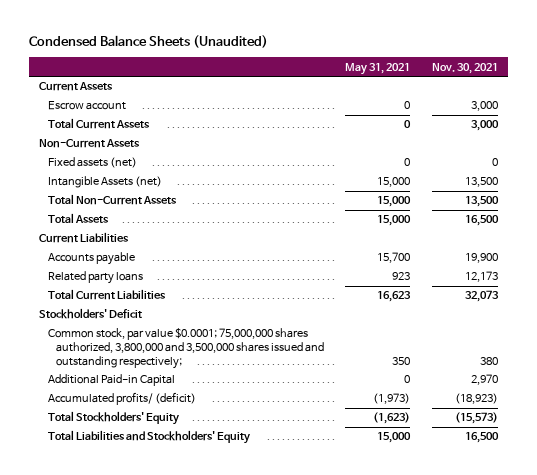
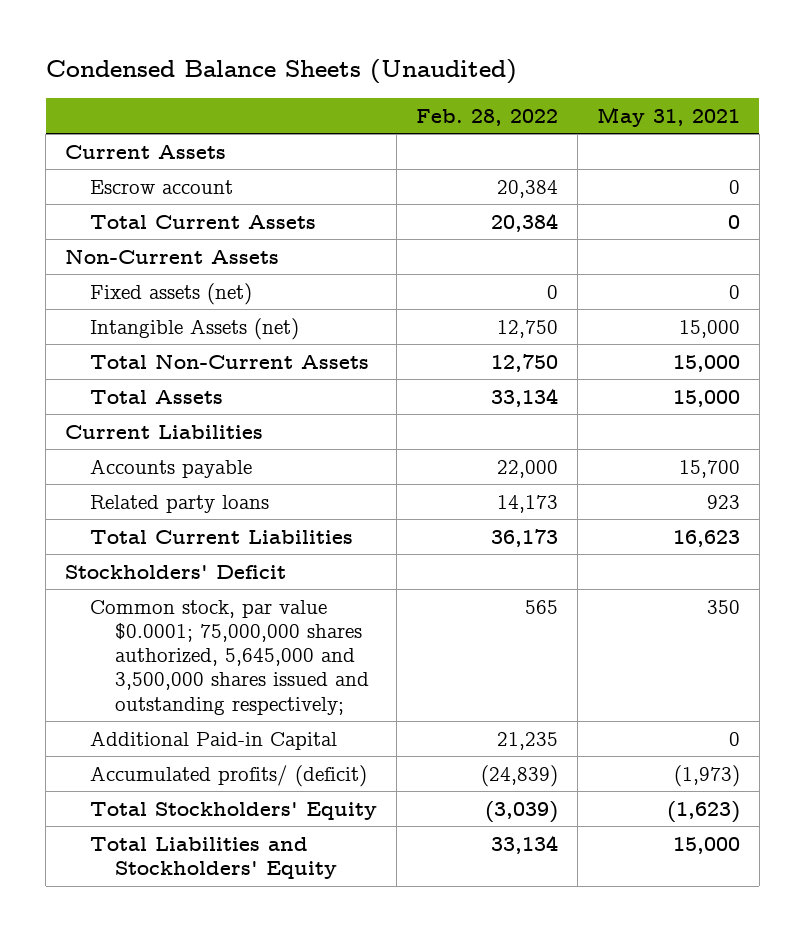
[431,62,498,74] Nov. 30, 2021 -> none
none -> [416,108,559,126] Feb. 28, 2022
[47,328,325,369] Common stock, par value $0.0001; 75,000,000 shares authorized, 3,800,000 and 3,500,000 shares issued and outstanding respectively; -> [90,599,370,715] Common stock, par value $0.0001; 75,000,000 shares authorized, 5,645,000 and 3,500,000 shares issued and outstanding respectively;

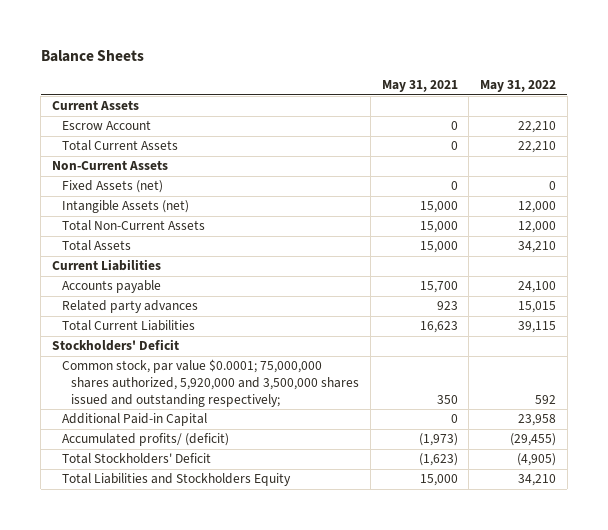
[45,59,517,85] Condensed Balance Sheets (Unaudited) -> [40,50,144,63] Balance Sheets
[416,108,559,126] Feb. 28, 2022 -> none
none -> [479,80,556,93] May 31, 2022
[90,179,234,194] Escrow account -> [61,120,151,131] Escrow Account
[90,282,253,305] Fixed assets (net) -> [61,180,163,194] Fixed Assets (net)
[90,494,270,513] Related party loans -> [61,300,198,314] Related party advances
[90,599,370,715] Common stock, par value $0.0001; 75,000,000 shares authorized, 5,645,000 and 3,500,000 shares issued and outstanding respectively; -> [61,359,360,407] Common stock, par value $0.0001; 75,000,000 shares authorized, 5,920,000 and 3,500,000 shares issued and outstanding respectively;
[90,801,378,820] Total Stockholders' Equity -> [61,453,211,465] Total Stockholders' Deficit
[90,836,338,880] Total Liabilities and Stockholders' Equity -> [61,473,291,487] Total Liabilities and Stockholders Equity

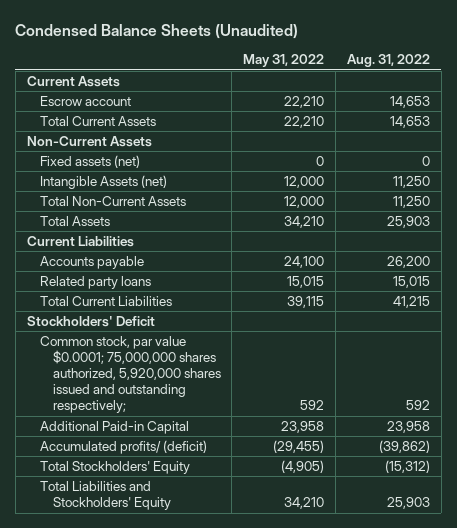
[40,50,144,63] Balance Sheets -> [15,23,299,39] Condensed Balance Sheets (Unaudited)
[381,80,458,93] May 31, 2021 -> none
none -> [347,54,431,68] Aug. 31, 2022
[61,120,151,131] Escrow Account -> [39,96,131,107] Escrow account
[61,180,163,194] Fixed Assets (net) -> [39,155,140,169] Fixed assets (net)
[61,300,198,314] Related party advances -> [39,276,151,290] Related party loans
[61,359,360,407] Common stock, par value $0.0001; 75,000,000 shares authorized, 5,920,000 and 3,500,000 shares issued and outstanding respectively; -> [39,336,221,414] Common stock, par value $0.0001; 75,000,000 shares authorized, 5,920,000 shares issued and outstanding respectively;
[61,453,211,465] Total Stockholders' Deficit -> [39,461,190,475] Total Stockholders' Equity
[61,473,291,487] Total Liabilities and Stockholders Equity -> [39,481,171,511] Total Liabilities and Stockholders' Equity

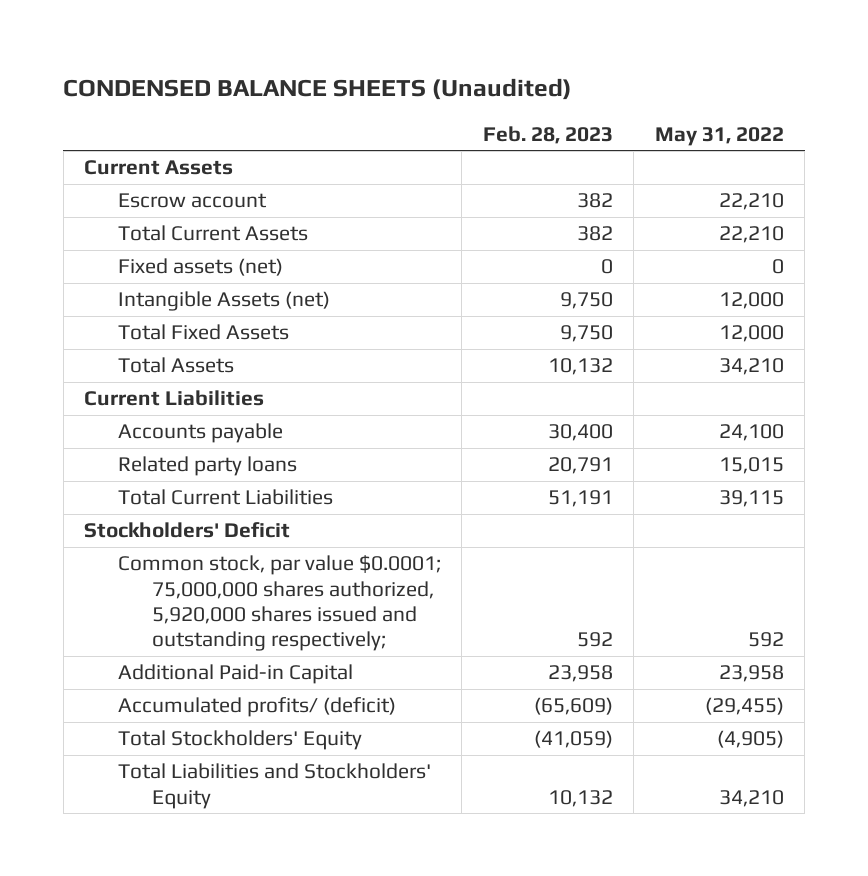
[15,23,299,39] Condensed Balance Sheets (Unaudited) -> [63,78,573,101] CONDENSED BALANCE SHEETS (Unaudited)
[347,54,431,68] Aug. 31, 2022 -> none
none -> [482,125,613,144] Feb. 28, 2023
[26,136,152,148] Non-Current Assets -> none
[39,196,186,207] Total Non-Current Assets -> [118,324,290,341] Total Fixed Assets

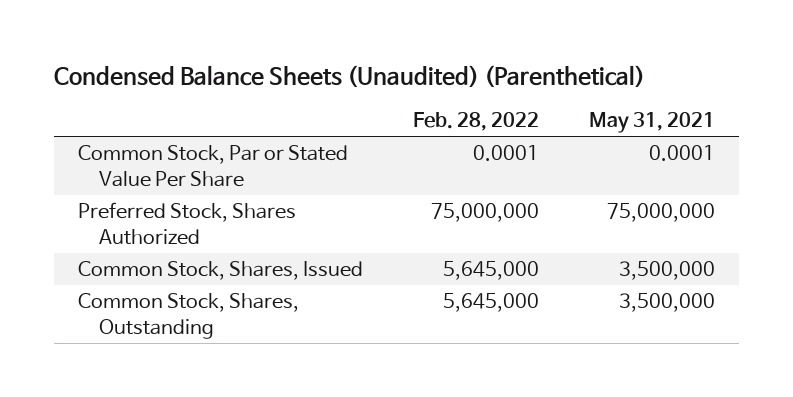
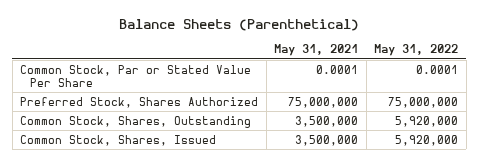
[53,65,645,89] Condensed Balance Sheets (Unaudited) (Parenthetical) -> [119,19,360,32] Balance Sheets (Parenthetical)
[413,112,540,132] Feb. 28, 2022 -> none
none -> [374,44,459,57] May 31, 2022
[78,261,364,281] Common Stock, Shares, Issued -> [20,134,217,146] Common Stock, Shares, Issued

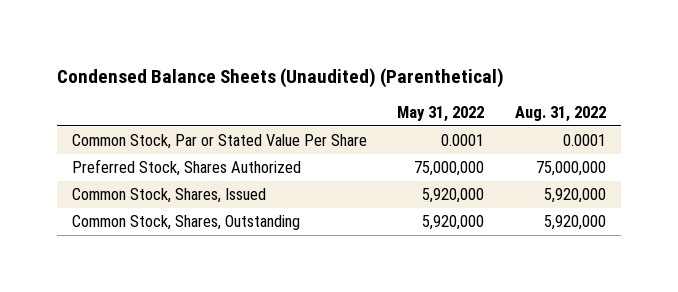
[119,19,360,32] Balance Sheets (Parenthetical) -> [57,67,505,88] Condensed Balance Sheets (Unaudited) (Parenthetical)
[274,44,359,57] May 31, 2021 -> none
none -> [514,106,606,123] Aug. 31, 2022
[20,115,252,128] Common Stock, Shares, Outstanding -> [72,215,301,231] Common Stock, Shares, Outstanding

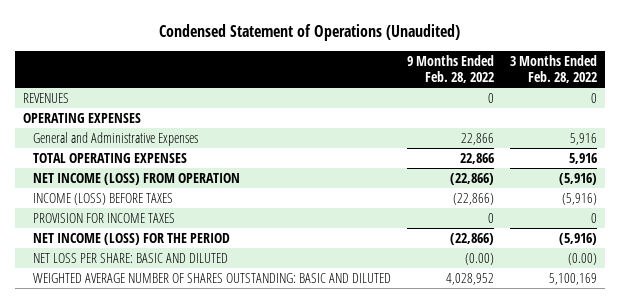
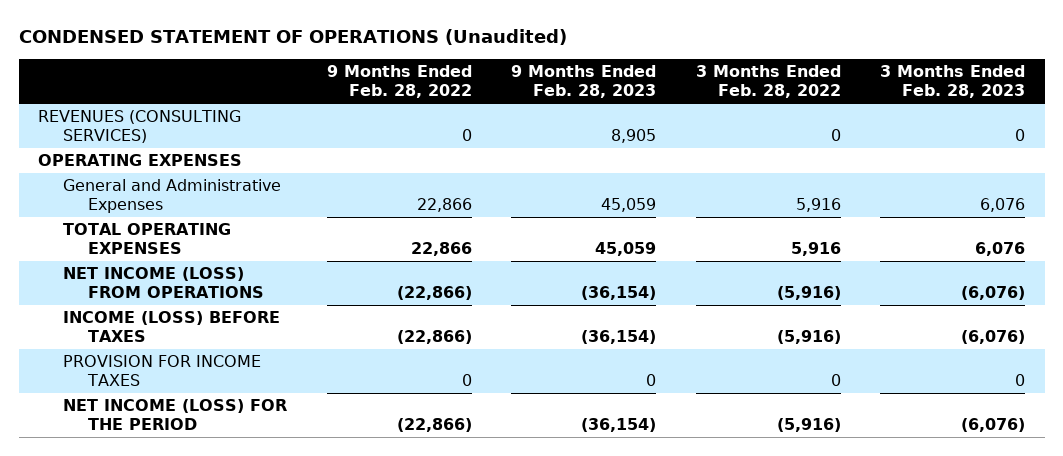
[159,23,461,41] Condensed Statement of Operations (Unaudited) -> [18,29,567,46] CONDENSED STATEMENT OF OPERATIONS (Unaudited)
none -> [511,65,657,99] 9 Months Ended Feb. 28, 2023
none -> [880,65,1026,99] 3 Months Ended Feb. 28, 2023
[23,92,70,103] REVENUES -> [38,110,242,144] REVENUES (CONSULTING SERVICES)
[33,172,241,185] NET INCOME (LOSS) FROM OPERATION -> [63,267,264,299] NET INCOME (LOSS) FROM OPERATIONS
[33,252,229,263] NET LOSS PER SHARE: BASIC AND DILUTED -> none
[33,272,392,283] WEIGHTED AVERAGE NUMBER OF SHARES OUTSTANDING: BASIC AND DILUTED -> none

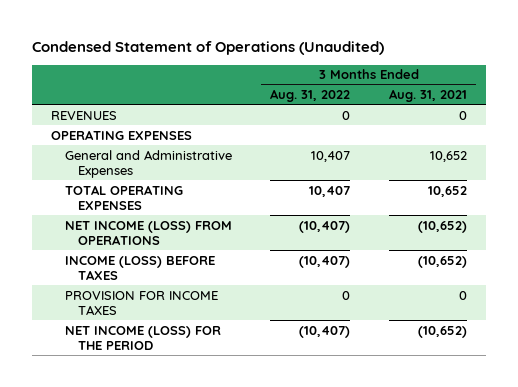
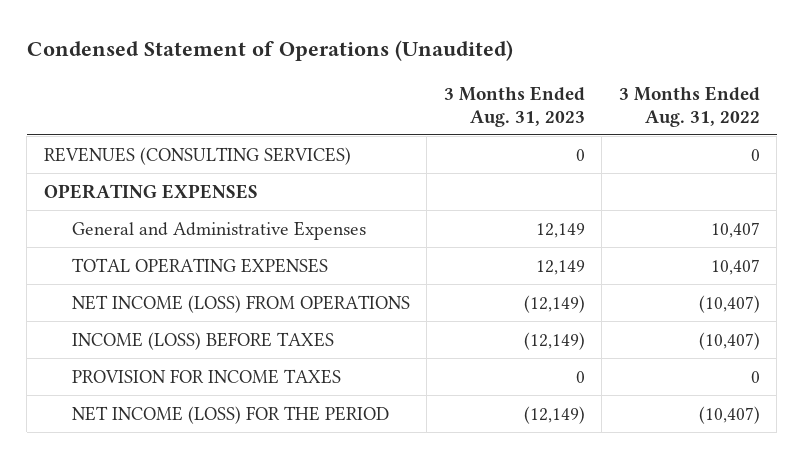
[388,89,467,103] Aug. 31, 2021 -> none
none -> [443,85,585,127] 3 Months Ended Aug. 31, 2023
[51,110,118,120] REVENUES -> [43,146,351,165] REVENUES (CONSULTING SERVICES)

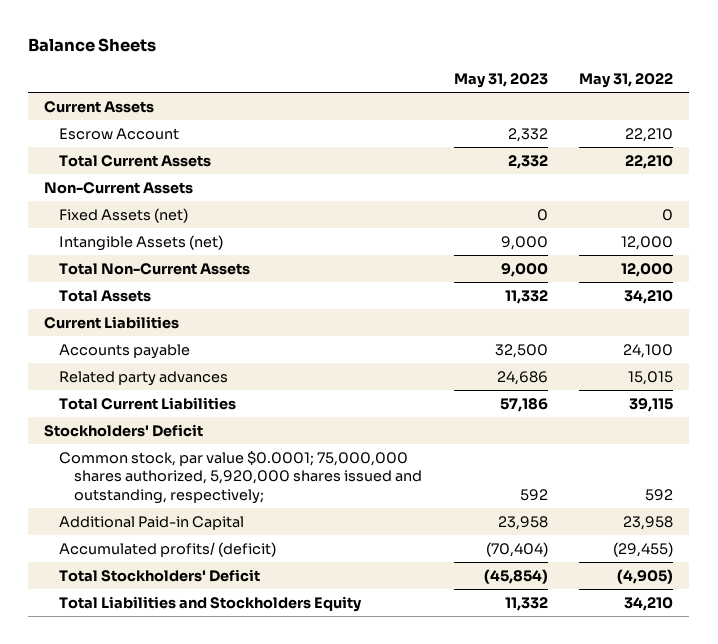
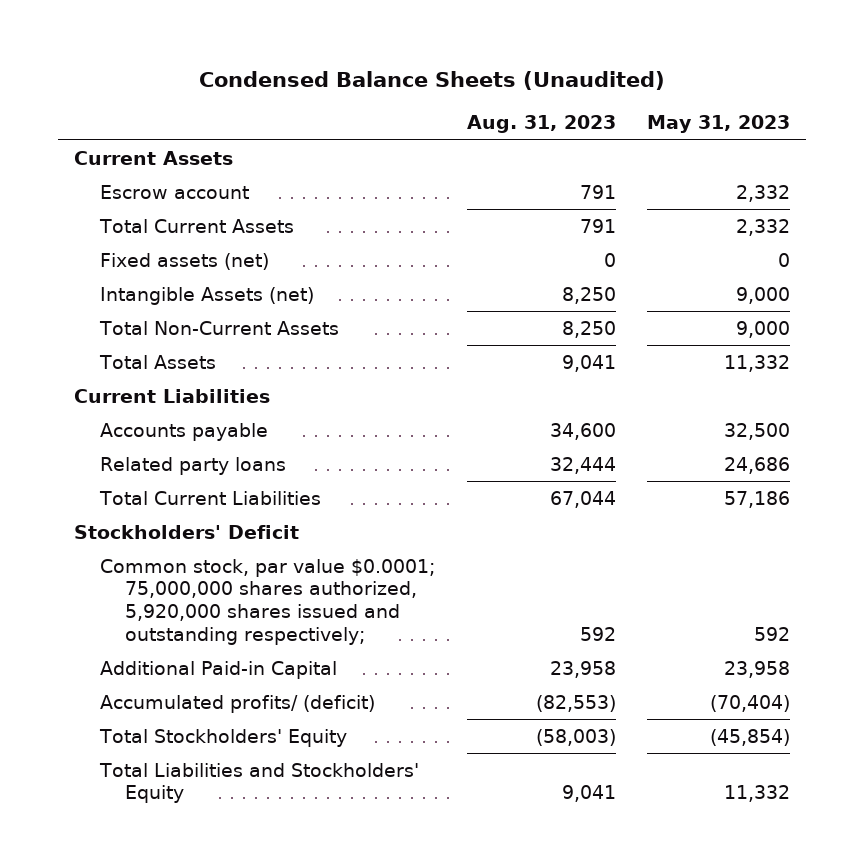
[28,37,157,52] Balance Sheets -> [199,70,666,90] Condensed Balance Sheets (Unaudited)
[579,72,674,88] May 31, 2022 -> none
none -> [466,115,616,134] Aug. 31, 2023
[58,127,179,140] Escrow Account -> [99,184,249,199] Escrow account
[44,181,194,194] Non-Current Assets -> none
[58,207,188,223] Fixed Assets (net) -> [99,252,269,270] Fixed assets (net)
[58,370,228,386] Related party advances -> [99,456,286,475] Related party loans
[58,450,422,504] Common stock, par value $0.0001; 75,000,000 shares authorized, 5,920,000 shares issued and outstanding, respectively; -> [99,558,435,645] Common stock, par value $0.0001; 75,000,000 shares authorized, 5,920,000 shares issued and outstanding respectively;
[58,568,260,582] Total Stockholders' Deficit -> [98,728,347,747] Total Stockholders' Equity
[58,595,362,612] Total Liabilities and Stockholders Equity -> [98,762,419,804] Total Liabilities and Stockholders' Equity

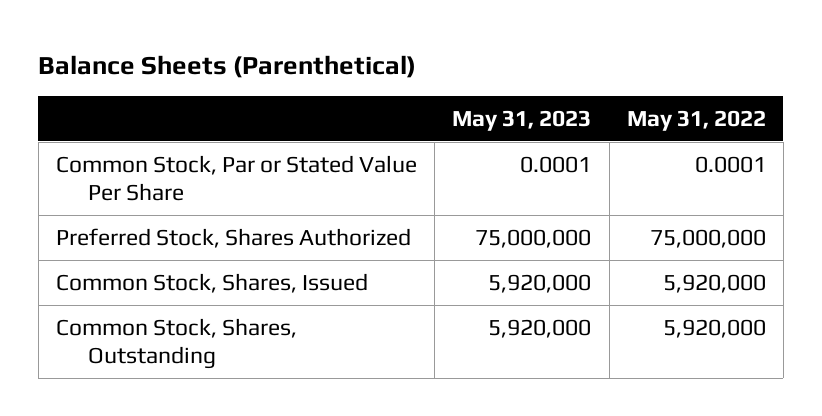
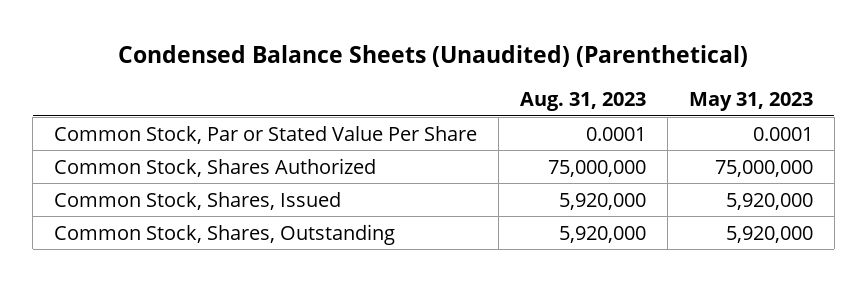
[38,54,417,78] Balance Sheets (Parenthetical) -> [118,45,749,68] Condensed Balance Sheets (Unaudited) (Parenthetical)
[626,110,766,132] May 31, 2022 -> none
none -> [519,92,646,112] Aug. 31, 2023
[56,227,412,248] Preferred Stock, Shares Authorized -> [54,157,377,177] Common Stock, Shares Authorized

